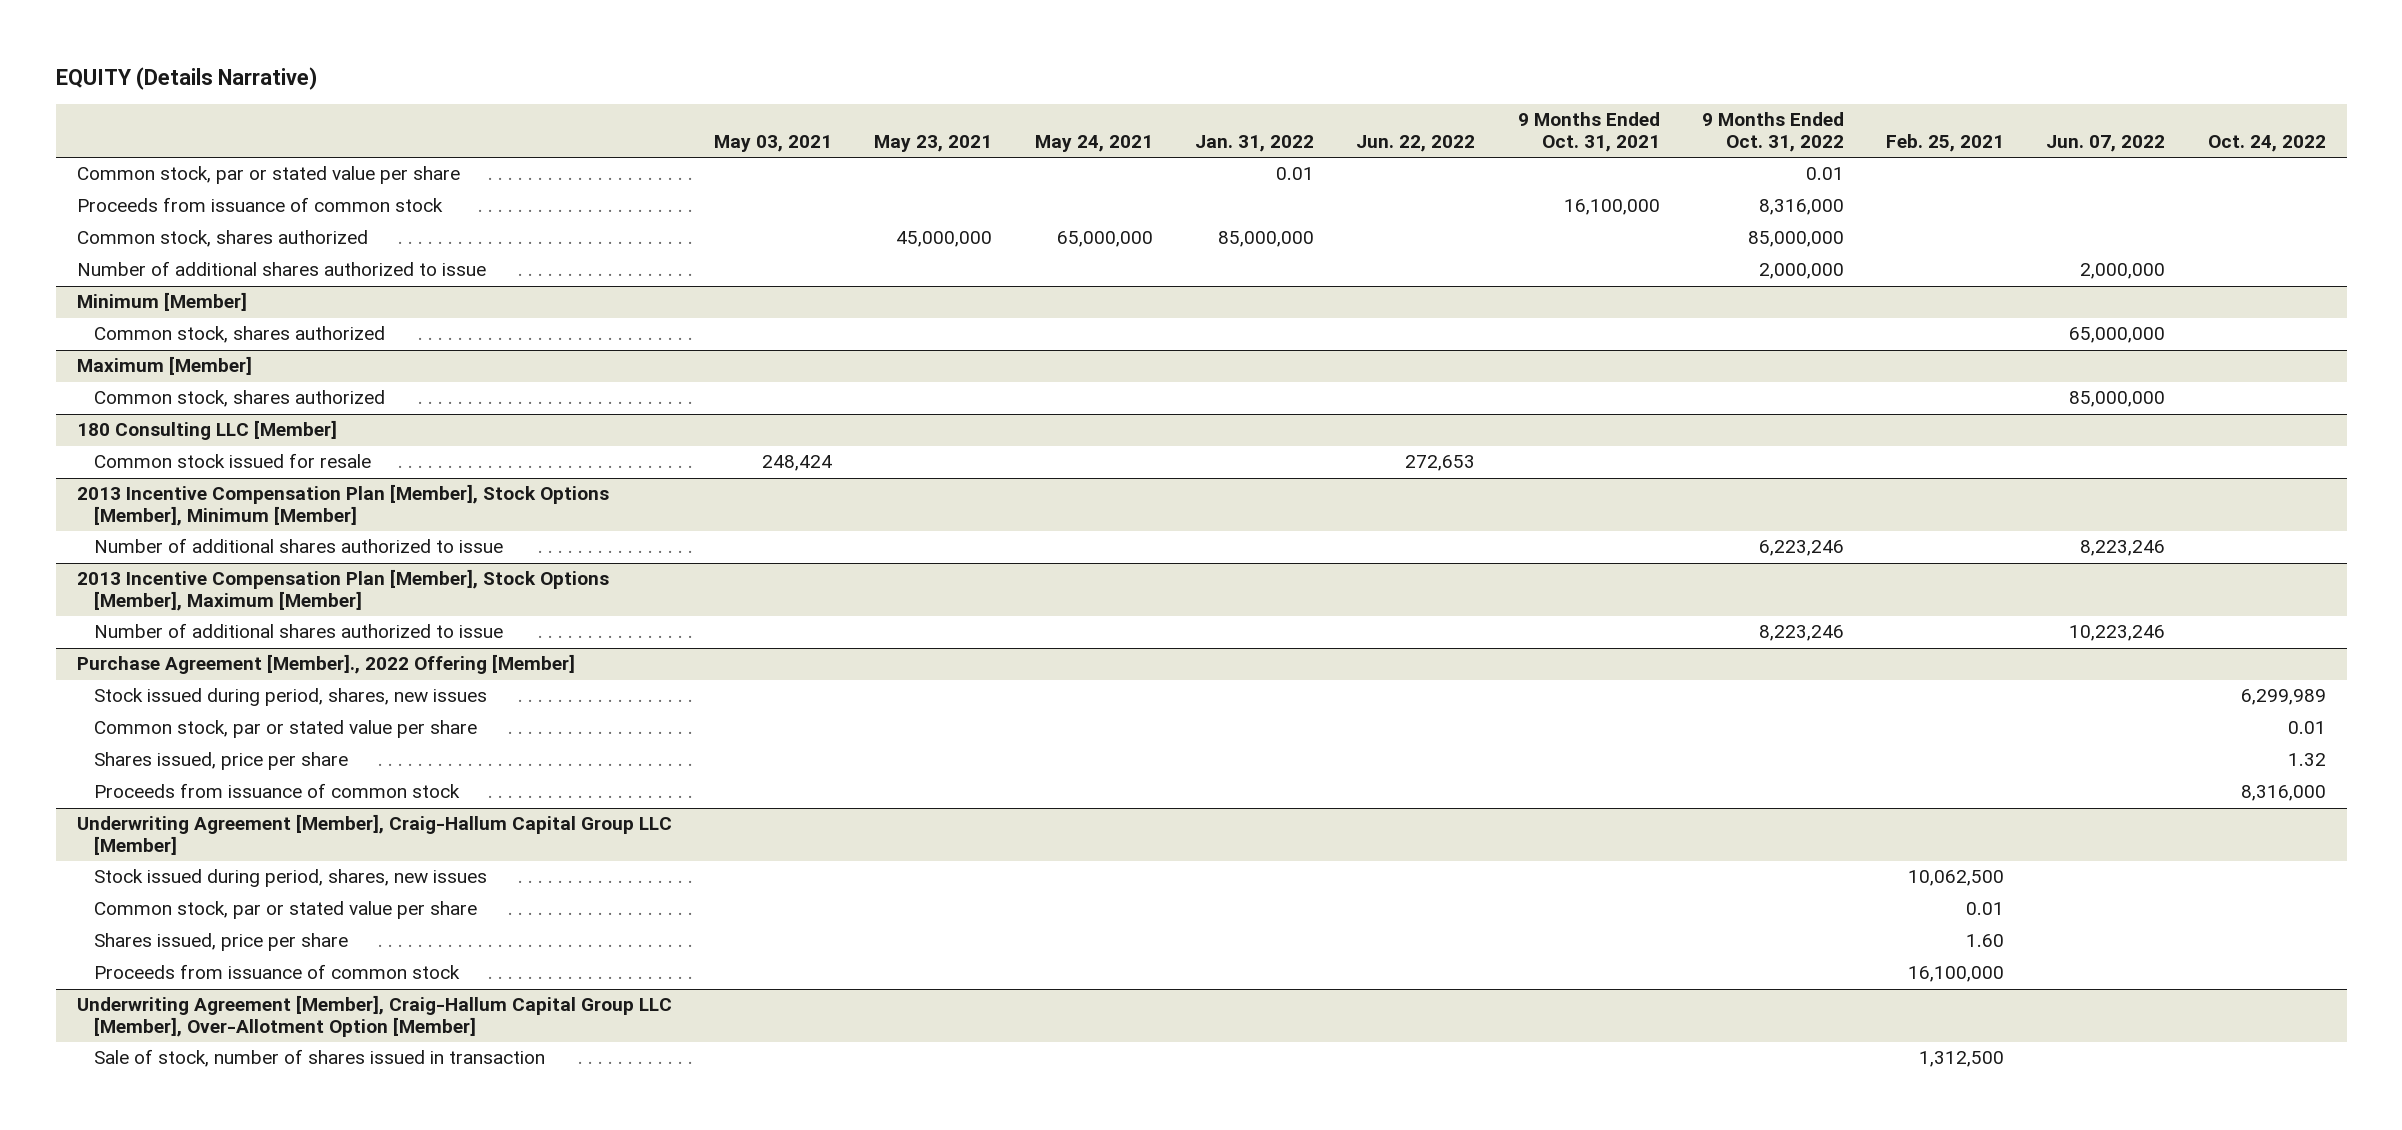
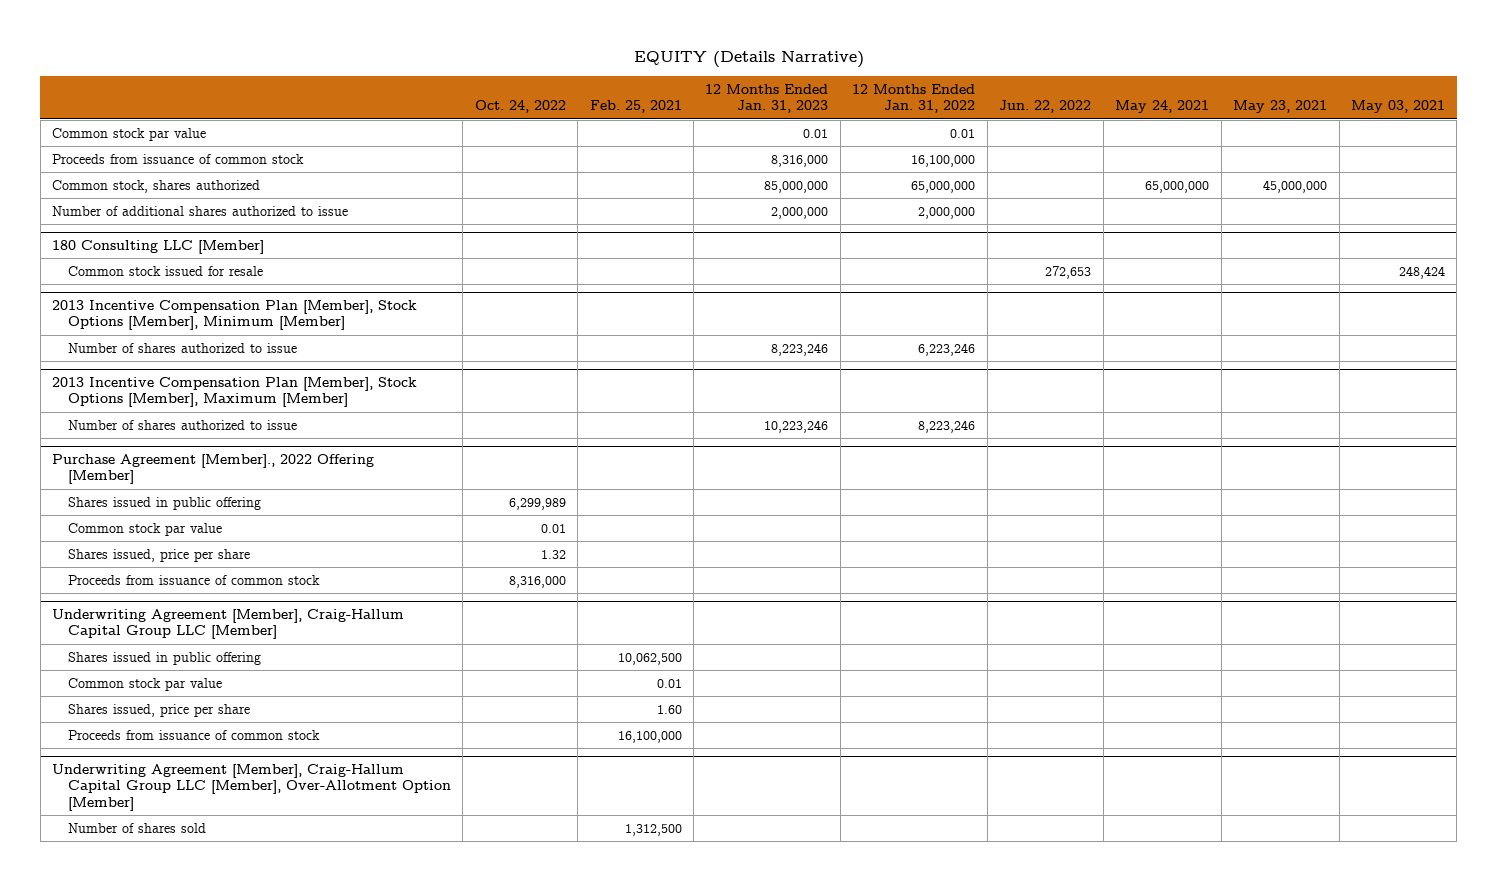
[1194,135,1314,153] Jan. 31, 2022 -> none
[1517,112,1660,153] 9 Months Ended Oct. 31, 2021 -> none
[1701,112,1844,153] 9 Months Ended Oct. 31, 2022 -> none
[2046,135,2166,153] Jun. 07, 2022 -> none
none -> [705,84,829,114] 12 Months Ended Jan. 31, 2023
none -> [852,84,976,114] 12 Months Ended Jan. 31, 2022
[76,166,460,185] Common stock, par or stated value per share -> [52,128,207,142] Common stock par value
[76,292,247,312] Minimum [Member] -> none
[93,326,385,344] Common stock, shares authorized -> none
[76,356,252,376] Maximum [Member] -> none
[93,390,385,408] Common stock, shares authorized -> none
[93,538,503,554] Number of additional shares authorized to issue -> [67,343,297,354] Number of shares authorized to issue
[93,623,503,639] Number of additional shares authorized to issue -> [67,420,297,431] Number of shares authorized to issue
[93,688,487,707] Stock issued during period, shares, new issues -> [67,497,261,511] Shares issued in public offering
[93,720,477,739] Common stock, par or stated value per share -> [67,523,222,537] Common stock par value
[93,869,487,888] Stock issued during period, shares, new issues -> [67,652,261,666] Shares issued in public offering
[93,901,477,920] Common stock, par or stated value per share -> [67,678,222,692] Common stock par value
[93,1049,545,1068] Sale of stock, number of shares issued in transaction -> [67,823,206,834] Number of shares sold

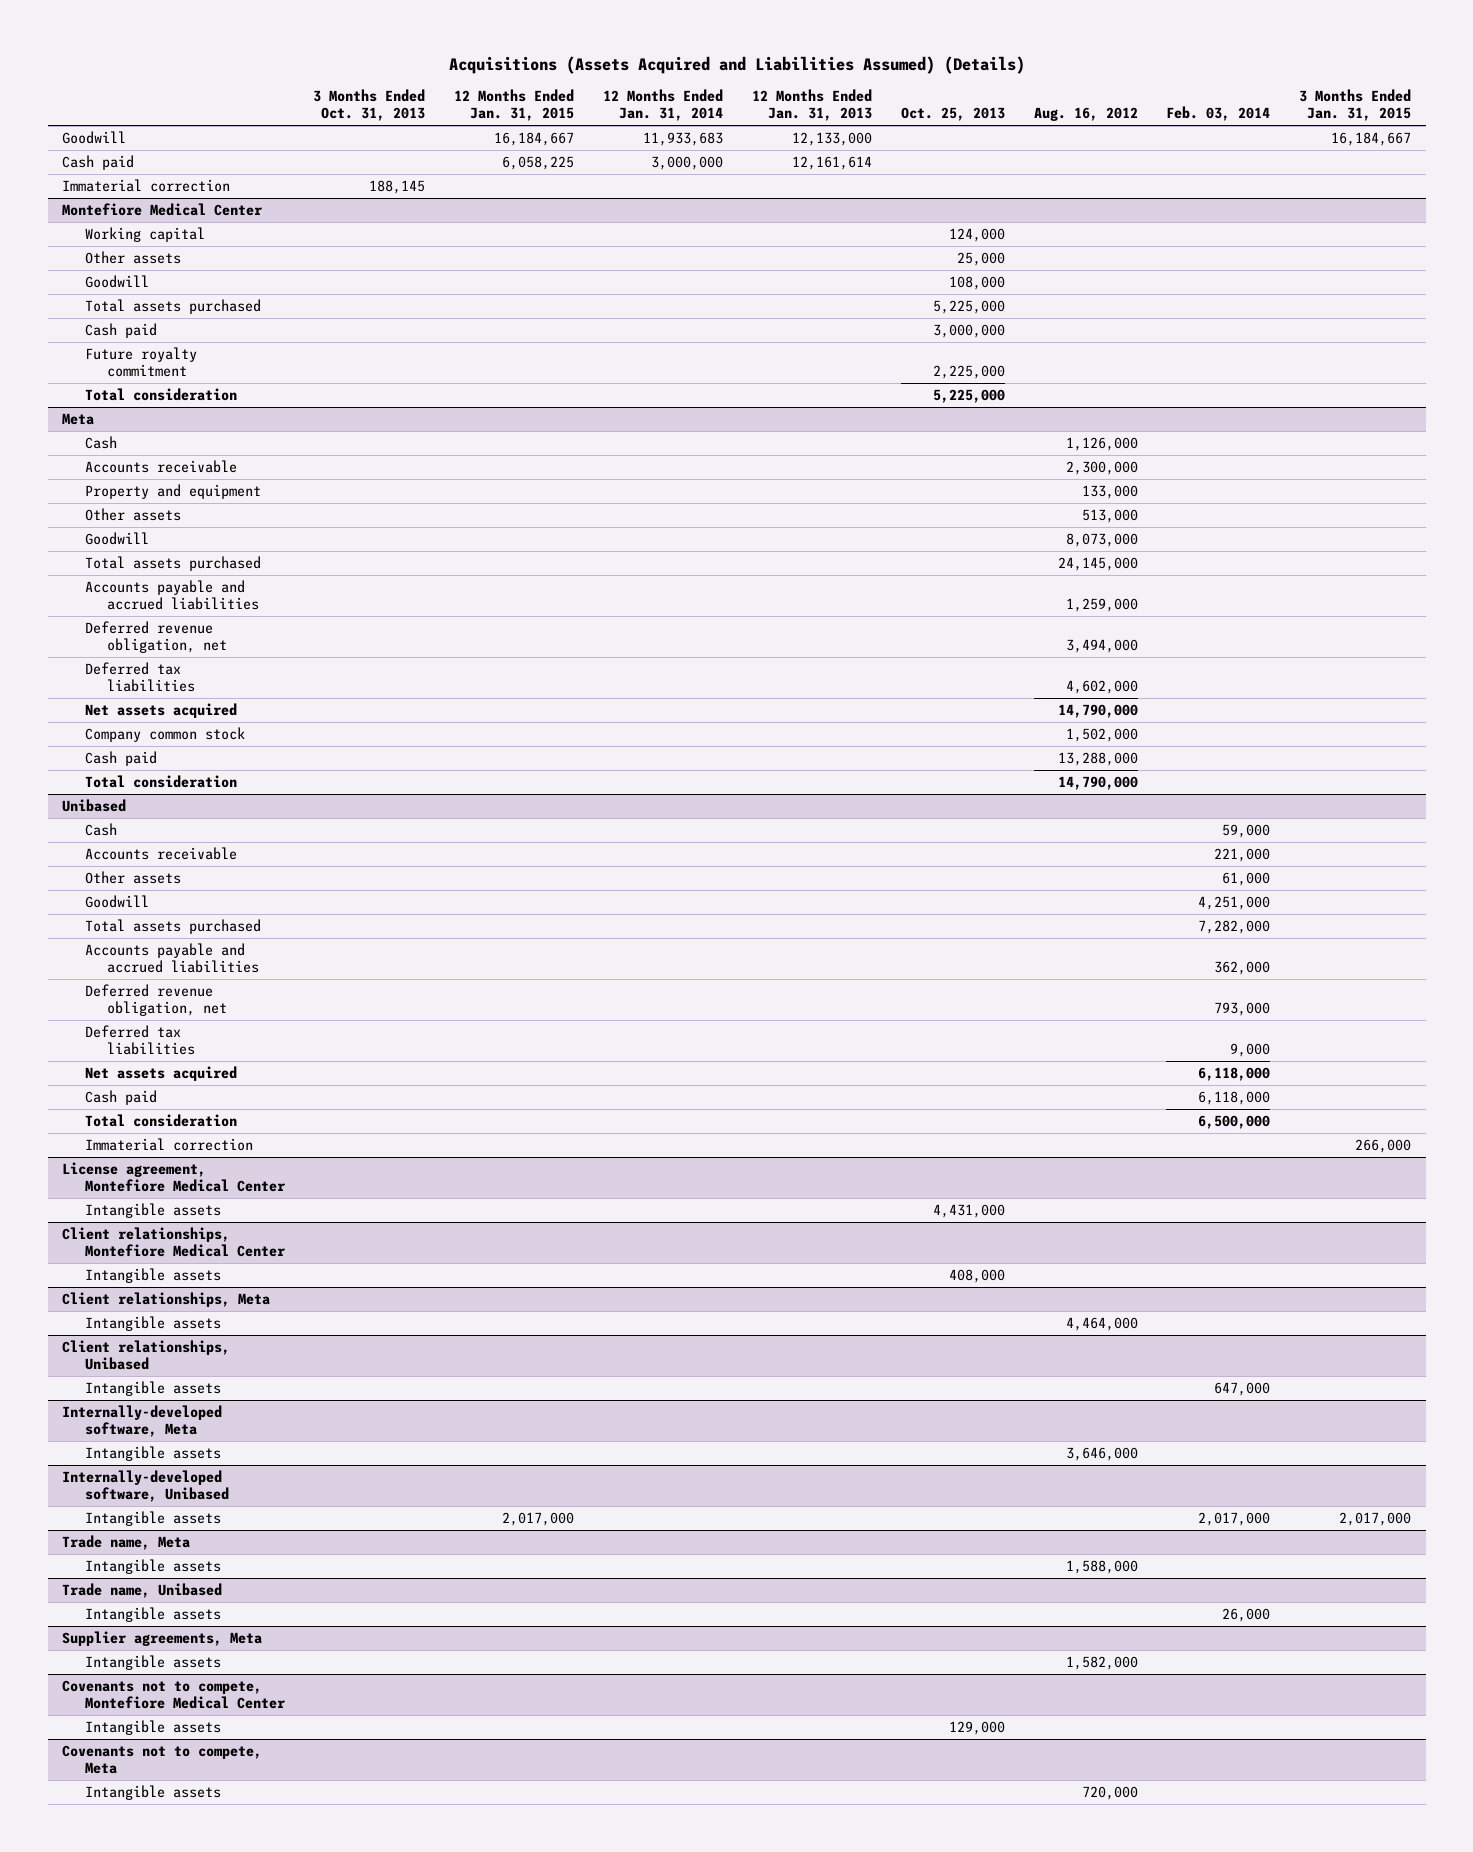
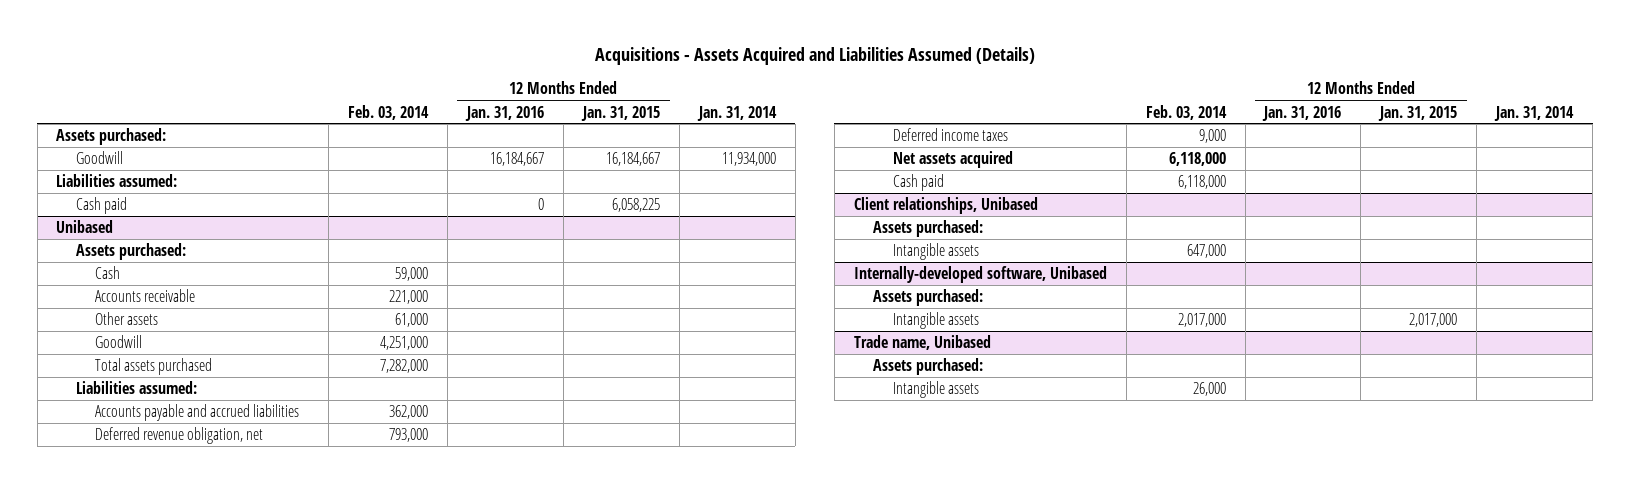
[448,55,1025,74] Acquisitions (Assets Acquired and Liabilities Assumed) (Details) -> [594,47,1035,66] Acquisitions - Assets Acquired and Liabilities Assumed (Details)
[313,89,426,122] 3 Months Ended Oct. 31, 2013 -> none
[603,89,724,122] 12 Months Ended Jan. 31, 2014 -> none
[751,89,872,122] 12 Months Ended Jan. 31, 2013 -> none
[900,107,1005,122] Oct. 25, 2013 -> none
[1033,107,1138,122] Aug. 16, 2012 -> none
[1299,89,1412,122] 3 Months Ended Jan. 31, 2015 -> none
none -> [465,105,545,121] Jan. 31, 2016
none -> [696,105,777,121] Jan. 31, 2014
none -> [56,128,167,146] Assets purchased:
none -> [56,174,178,188] Liabilities assumed:
[61,178,230,192] Immaterial correction -> none
[61,202,263,216] Montefiore Medical Center -> none
[84,226,205,242] Working capital -> none
[84,250,181,264] Other assets -> none
[84,274,149,288] Goodwill -> none
[84,298,261,314] Total assets purchased -> none
[84,322,157,338] Cash paid -> none
[84,346,197,378] Future royalty commitment -> none
[84,387,237,401] Total consideration -> none
[61,412,94,425] Meta -> none
[84,435,117,449] Cash -> none
[84,459,237,473] Accounts receivable -> none
[84,483,261,499] Property and equipment -> none
[84,507,181,521] Other assets -> none
[84,531,149,545] Goodwill -> none
[84,555,261,571] Total assets purchased -> none
[84,579,260,611] Accounts payable and accrued liabilities -> none
[84,620,228,654] Deferred revenue obligation, net -> none
[84,661,196,693] Deferred tax liabilities -> none
[84,702,237,718] Net assets acquired -> none
[84,726,245,742] Company common stock -> none
[84,750,157,766] Cash paid -> none
[84,774,237,788] Total consideration -> none
none -> [75,243,186,261] Assets purchased:
none -> [75,381,197,395] Liabilities assumed:
[84,1024,196,1056] Deferred tax liabilities -> [892,128,1008,142] Deferred income taxes
[84,1113,237,1127] Total consideration -> none
[84,1137,253,1151] Immaterial correction -> none
[61,1161,286,1193] License agreement, Montefiore Medical Center -> none
[84,1202,221,1218] Intangible assets -> none
[61,1226,286,1258] Client relationships, Montefiore Medical Center -> none
[84,1267,221,1283] Intangible assets -> none
[61,1291,270,1307] Client relationships, Meta -> none
[84,1315,221,1331] Intangible assets -> none
none -> [873,220,984,238] Assets purchased:
[61,1404,222,1438] Internally-developed software, Meta -> none
[84,1445,221,1461] Intangible assets -> none
none -> [873,289,984,307] Assets purchased:
[61,1534,190,1550] Trade name, Meta -> none
[84,1558,221,1574] Intangible assets -> none
none -> [873,358,984,376] Assets purchased:
[61,1630,262,1646] Supplier agreements, Meta -> none
[84,1654,221,1670] Intangible assets -> none
[61,1679,286,1710] Covenants not to compete, Montefiore Medical Center -> none
[84,1719,221,1735] Intangible assets -> none
[61,1744,262,1775] Covenants not to compete, Meta -> none
[84,1784,221,1800] Intangible assets -> none

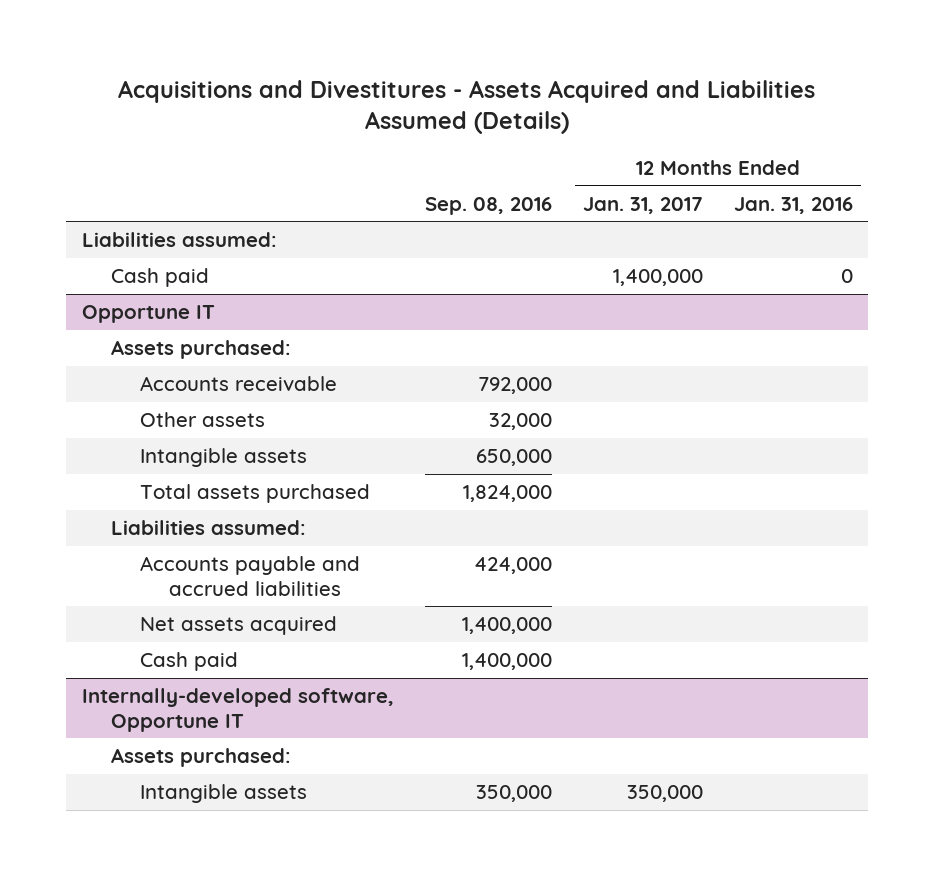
[594,47,1035,66] Acquisitions - Assets Acquired and Liabilities Assumed (Details) -> [118,79,816,135] Acquisitions and Divestitures - Assets Acquired and Liabilities Assumed (Details)
[348,104,430,120] Feb. 03, 2014 -> none
[580,105,660,121] Jan. 31, 2015 -> none
[696,105,777,121] Jan. 31, 2014 -> none
none -> [424,196,552,215] Sep. 08, 2016
none -> [582,196,703,214] Jan. 31, 2017
[56,128,167,146] Assets purchased: -> none
[75,151,123,165] Goodwill -> none
[56,220,114,234] Unibased -> none
[75,243,186,261] Assets purchased: -> none
[95,266,121,280] Cash -> none
[95,289,196,303] Accounts receivable -> none
[95,312,159,326] Other assets -> none
[95,335,143,349] Goodwill -> none
[95,358,213,376] Total assets purchased -> none
[75,381,197,395] Liabilities assumed: -> none
[95,404,300,422] Accounts payable and accrued liabilities -> none
[95,427,264,445] Deferred revenue obligation, net -> none
[892,128,1008,142] Deferred income taxes -> none
[892,151,1013,169] Net assets acquired -> none
[892,174,944,192] Cash paid -> none
[853,197,1038,215] Client relationships, Unibased -> none
[873,220,984,238] Assets purchased: -> none
[892,243,979,261] Intangible assets -> none
none -> [81,305,215,324] Opportune IT
none -> [111,340,292,360] Assets purchased:
none -> [140,376,338,392] Accounts receivable
none -> [140,412,266,428] Other assets
none -> [140,448,308,468] Intangible assets
none -> [140,484,371,504] Total assets purchased
none -> [111,520,307,536] Liabilities assumed:
none -> [140,556,361,596] Accounts payable and accrued liabilities
none -> [140,616,338,636] Net assets acquired
none -> [140,652,239,672] Cash paid
[853,266,1107,284] Internally-developed software, Unibased -> [81,688,394,732] Internally-developed software, Opportune IT
[853,335,991,351] Trade name, Unibased -> none
[873,358,984,376] Assets purchased: -> none
[892,381,979,399] Intangible assets -> none

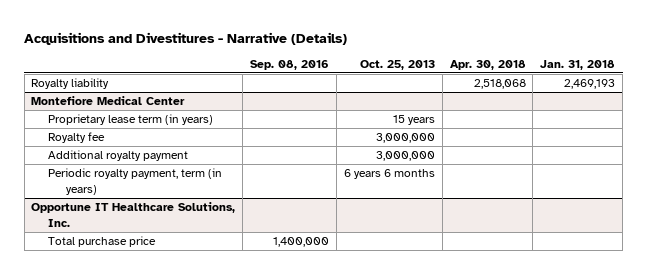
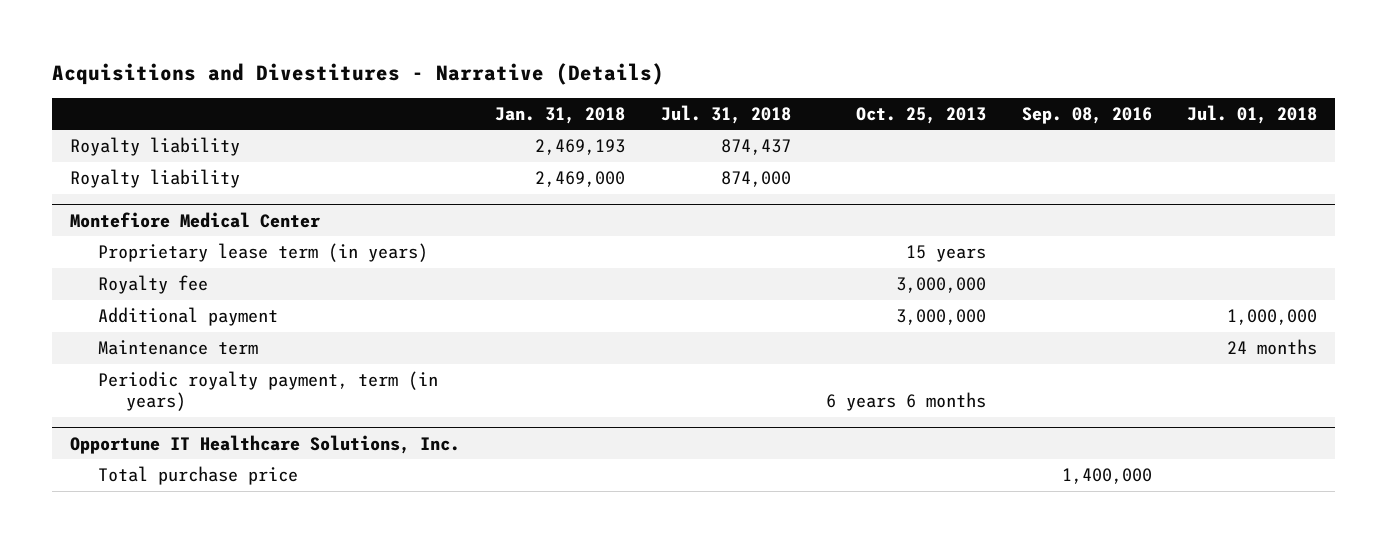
[449,59,526,70] Apr. 30, 2018 -> none
none -> [660,104,791,124] Jul. 31, 2018
none -> [1187,104,1318,124] Jul. 01, 2018
none -> [69,169,240,189] Royalty liability
[48,150,189,162] Additional royalty payment -> [97,307,278,327] Additional payment
none -> [97,340,258,356] Maintenance term

